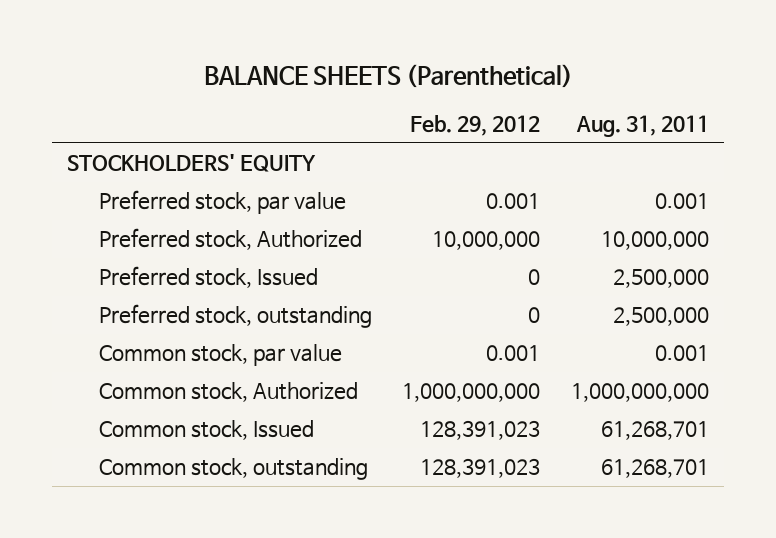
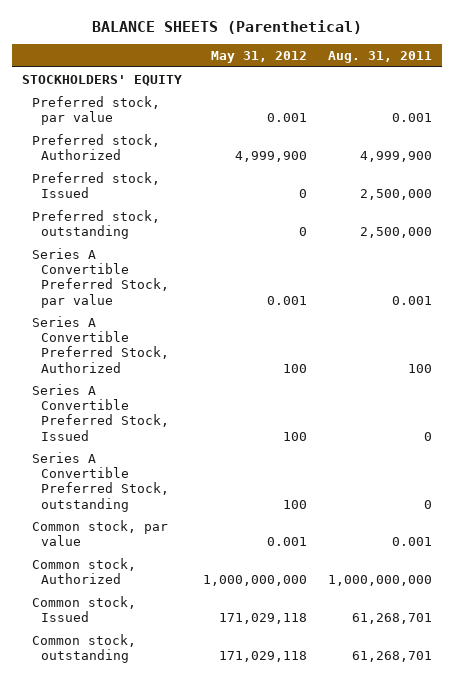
[410,115,541,137] Feb. 29, 2012 -> none
none -> [211,51,308,64] May 31, 2012
[600,231,709,251] 10,000,000 -> [360,151,433,163] 4,999,900
none -> [31,247,169,308] Series A Convertible Preferred Stock, par value
none -> [31,315,169,373] Series A Convertible Preferred Stock, Authorized
none -> [31,383,169,441] Series A Convertible Preferred Stock, Issued
none -> [31,451,169,512] Series A Convertible Preferred Stock, outstanding

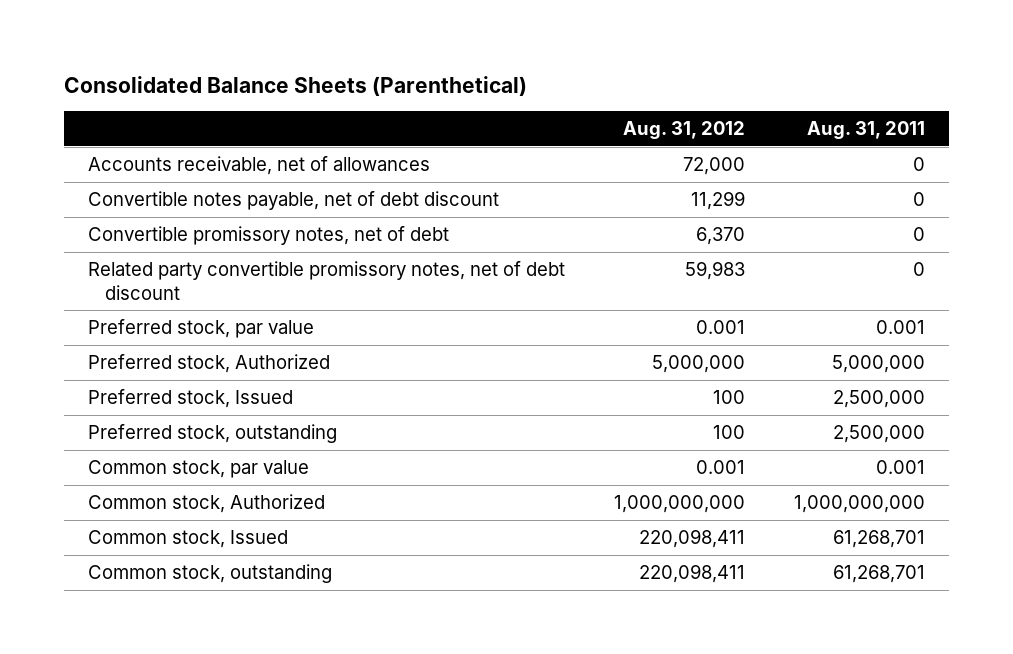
[92,19,363,34] BALANCE SHEETS (Parenthetical) -> [64,75,528,96] Consolidated Balance Sheets (Parenthetical)
[211,51,308,64] May 31, 2012 -> none
none -> [623,121,746,140] Aug. 31, 2012
[22,74,183,86] STOCKHOLDERS' EQUITY -> none
none -> [88,156,431,176] Accounts receivable, net of allowances
none -> [88,191,500,211] Convertible notes payable, net of debt discount
none -> [88,226,450,246] Convertible promissory notes, net of debt
none -> [88,261,566,300] Related party convertible promissory notes, net of debt discount
[360,151,433,163] 4,999,900 -> [831,355,925,374] 5,000,000
[31,247,169,308] Series A Convertible Preferred Stock, par value -> none
[31,315,169,373] Series A Convertible Preferred Stock, Authorized -> none
[31,383,169,441] Series A Convertible Preferred Stock, Issued -> none
[31,451,169,512] Series A Convertible Preferred Stock, outstanding -> none

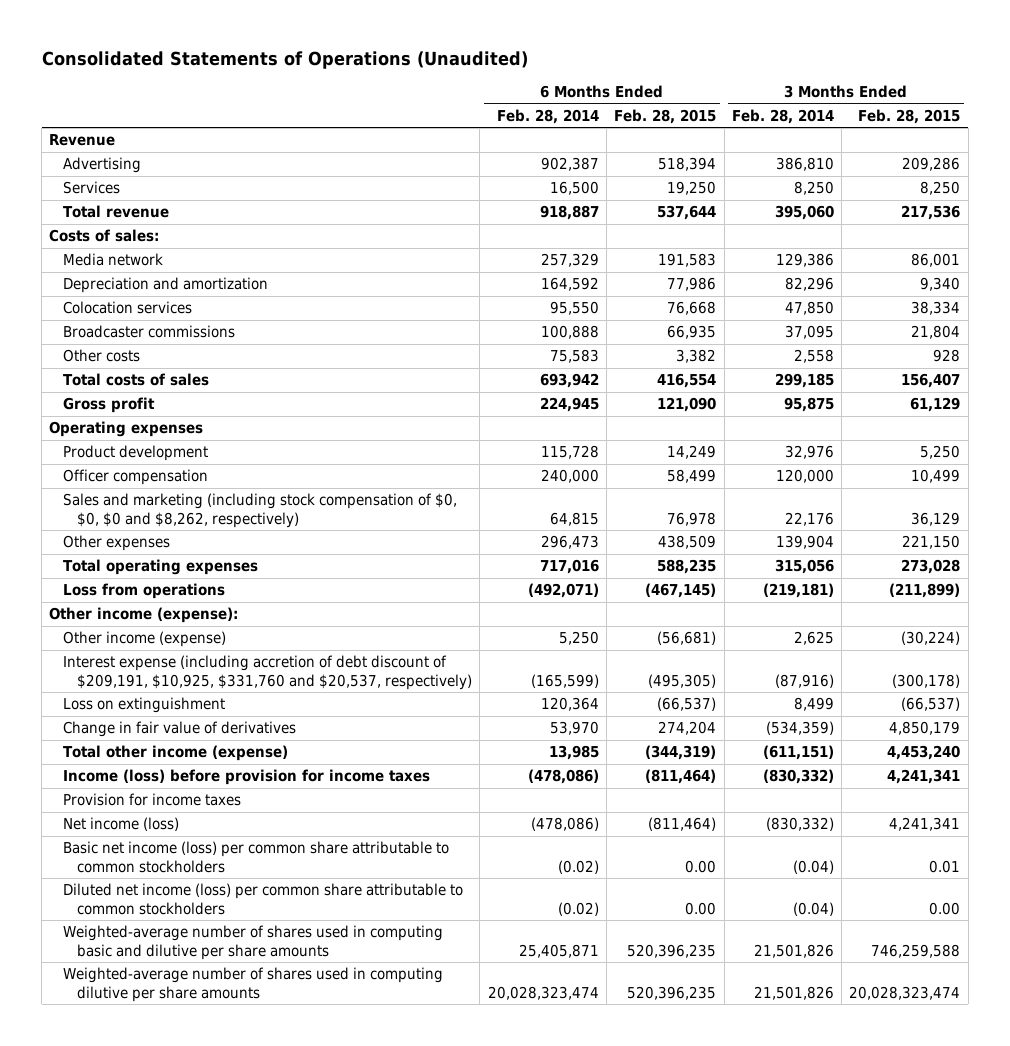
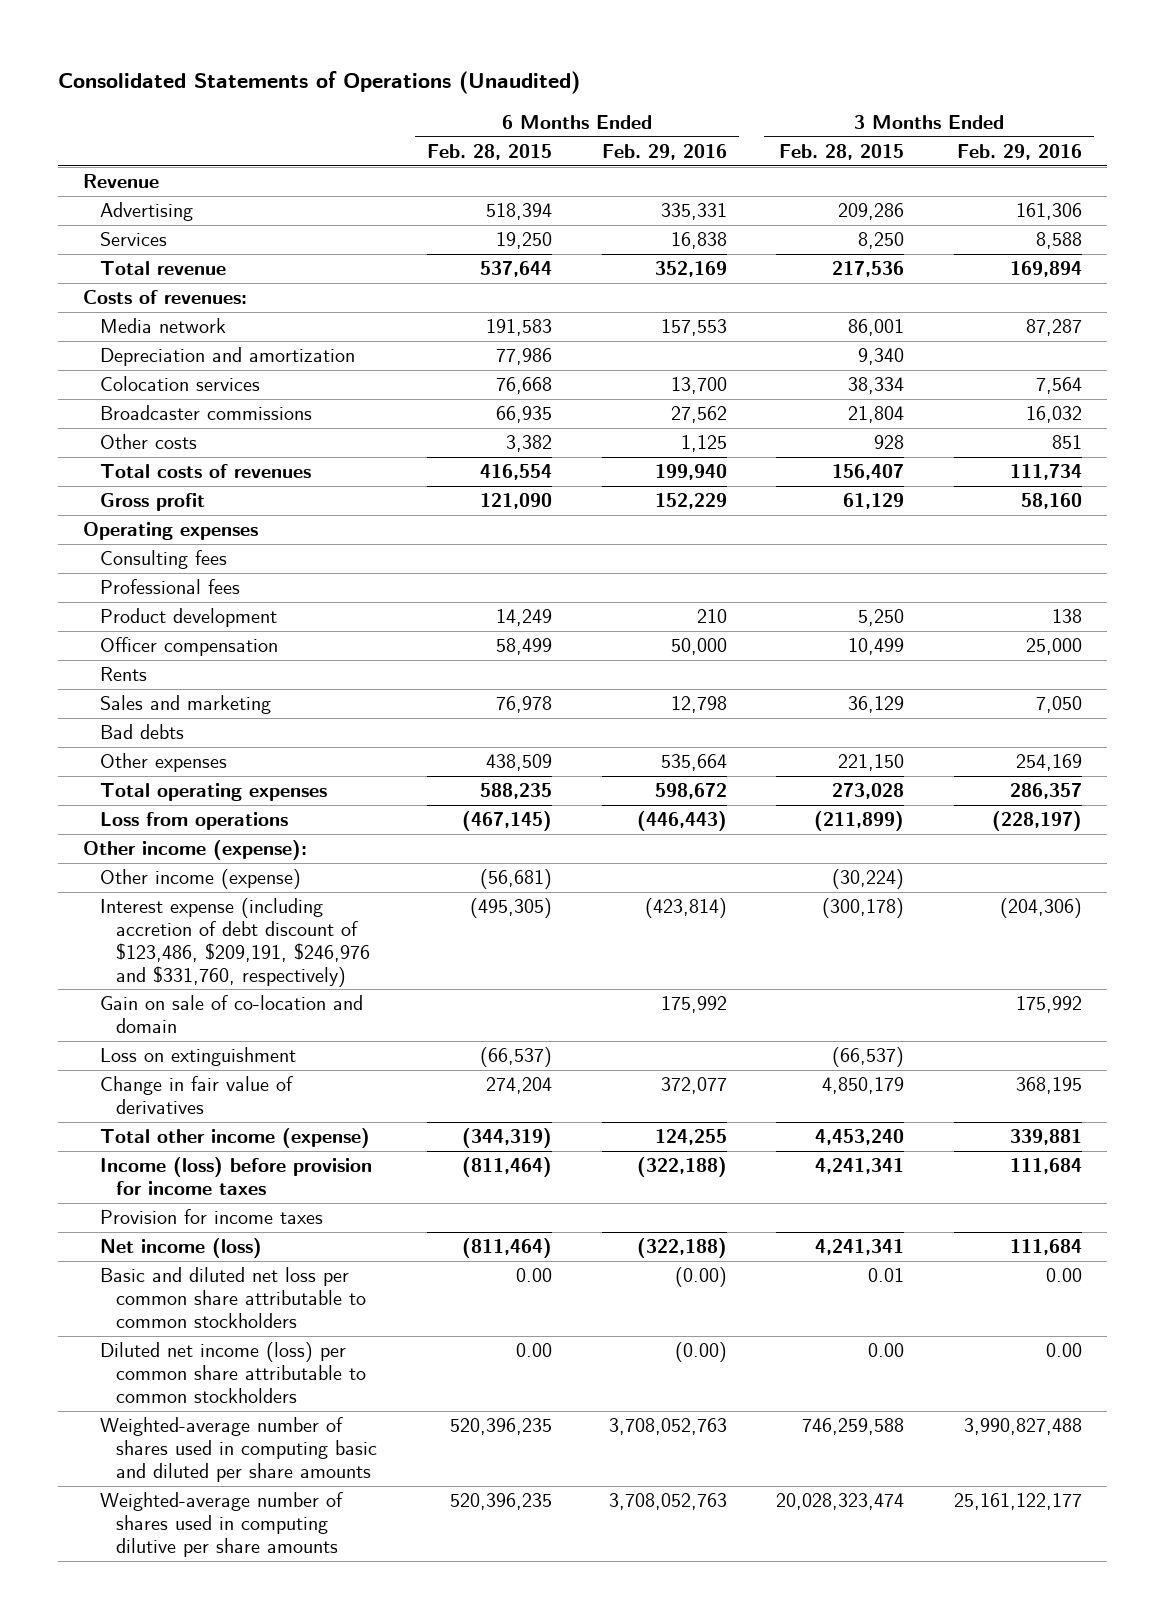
[496,109,599,125] Feb. 28, 2014 -> none
[731,109,834,125] Feb. 28, 2014 -> none
none -> [601,144,727,161] Feb. 29, 2016
none -> [957,144,1083,161] Feb. 29, 2016
[49,229,160,243] Costs of sales: -> [82,290,247,305] Costs of revenues:
[63,373,210,387] Total costs of sales -> [99,464,311,479] Total costs of revenues
none -> [99,550,227,570] Consulting fees
none -> [99,579,240,595] Professional fees
none -> [99,667,147,682] Rents
[63,493,458,529] Sales and marketing (including stock compensation of $0, $0, $0 and $8,262, respectively) -> [99,695,271,715] Sales and marketing
none -> [99,724,184,740] Bad debts
[63,655,472,691] Interest expense (including accretion of debt discount of $209,191, $10,925, $331,760 and $20,537, respectively) -> [99,898,371,987] Interest expense (including accretion of debt discount of $123,486, $209,191, $246,976 and $331,760, respectively)
none -> [99,995,363,1034] Gain on sale of co-location and domain
[63,841,450,874] Basic net income (loss) per common share attributable to common stockholders -> [99,1267,367,1328] Basic and diluted net loss per common share attributable to common stockholders
[63,925,444,961] Weighted-average number of shares used in computing basic and dilutive per share amounts -> [99,1417,378,1482] Weighted-average number of shares used in computing basic and diluted per share amounts

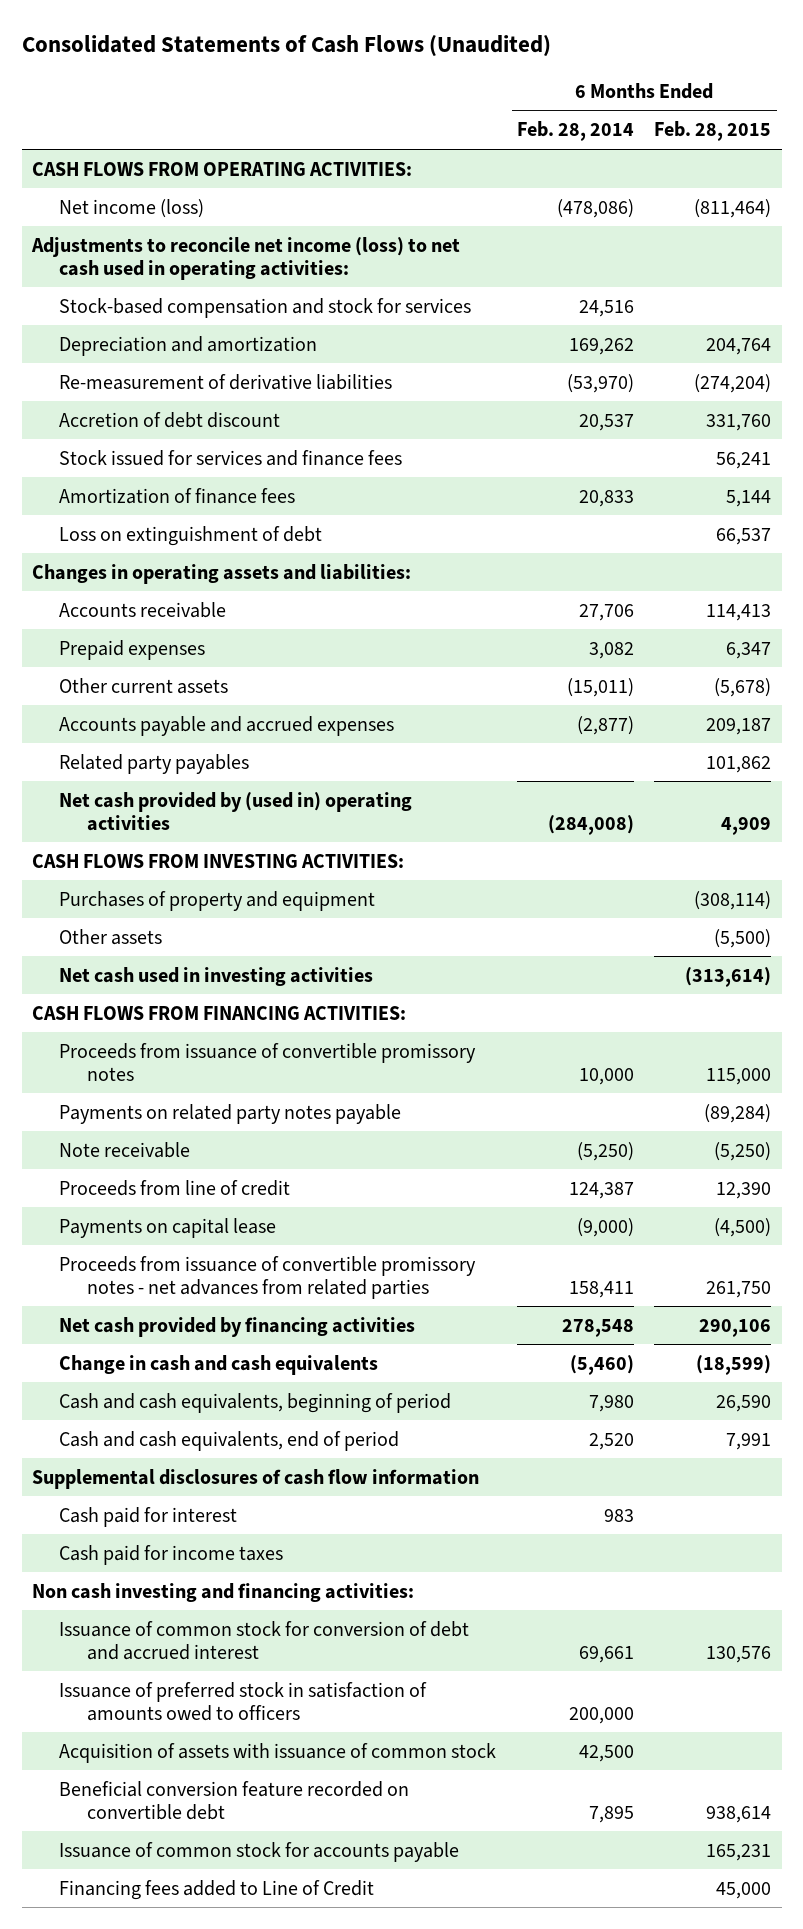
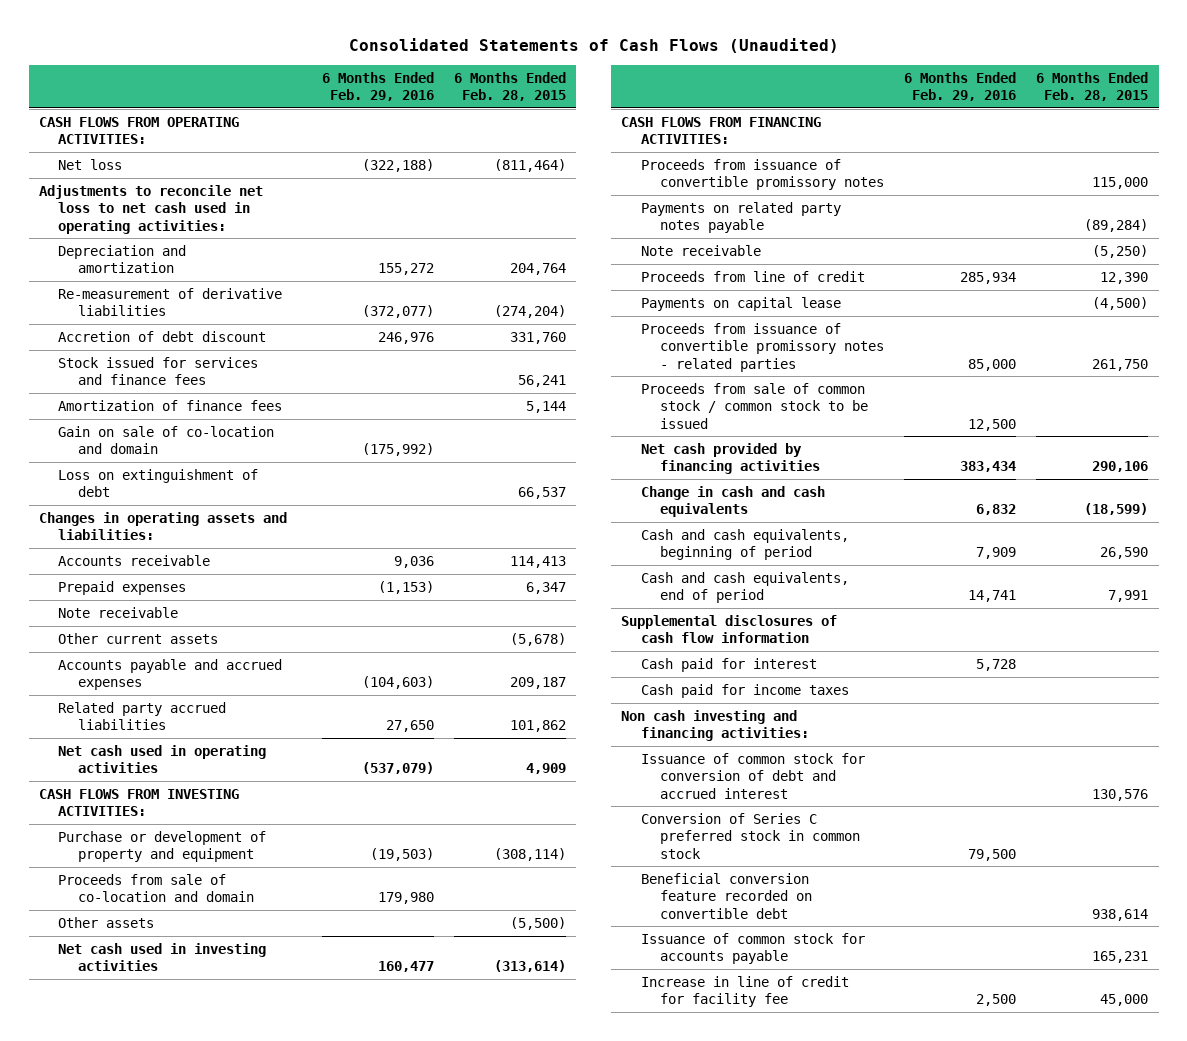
[516,121,634,142] Feb. 28, 2014 -> none
none -> [321,71,434,101] 6 Months Ended Feb. 29, 2016
[59,297,472,318] Stock-based compensation and stock for services -> none
[59,198,205,218] Net income (loss) -> [58,159,123,171] Net loss
[30,236,460,280] Adjustments to reconcile net income (loss) to net cash used in operating activities: -> [38,185,263,234] Adjustments to reconcile net loss to net cash used in operating activities:
none -> [58,426,275,455] Gain on sale of co-location and domain
none -> [58,607,179,619] Note receivable
[59,753,250,774] Related party payables -> [58,702,227,731] Related party accrued liabilities
[59,791,413,831] Net cash provided by (used in) operating activities -> [58,745,267,774] Net cash used in operating activities
[59,890,376,911] Purchases of property and equipment -> [58,831,267,863] Purchase or development of property and equipment
none -> [58,874,254,903] Proceeds from sale of co-location and domain
[59,1255,477,1299] Proceeds from issuance of convertible promissory notes - net advances from related parties -> [640,323,885,372] Proceeds from issuance of convertible promissory notes - related parties
none -> [640,383,869,429] Proceeds from sale of common stock / common stock to be issued
[59,1681,428,1721] Issuance of preferred stock in satisfaction of amounts owed to officers -> none
[59,1742,497,1763] Acquisition of assets with issuance of common stock -> none
none -> [640,813,861,859] Conversion of Series C preferred stock in common stock
[59,1879,375,1900] Financing fees added to Line of Credit -> none
none -> [640,976,849,1008] Increase in line of credit for facility fee

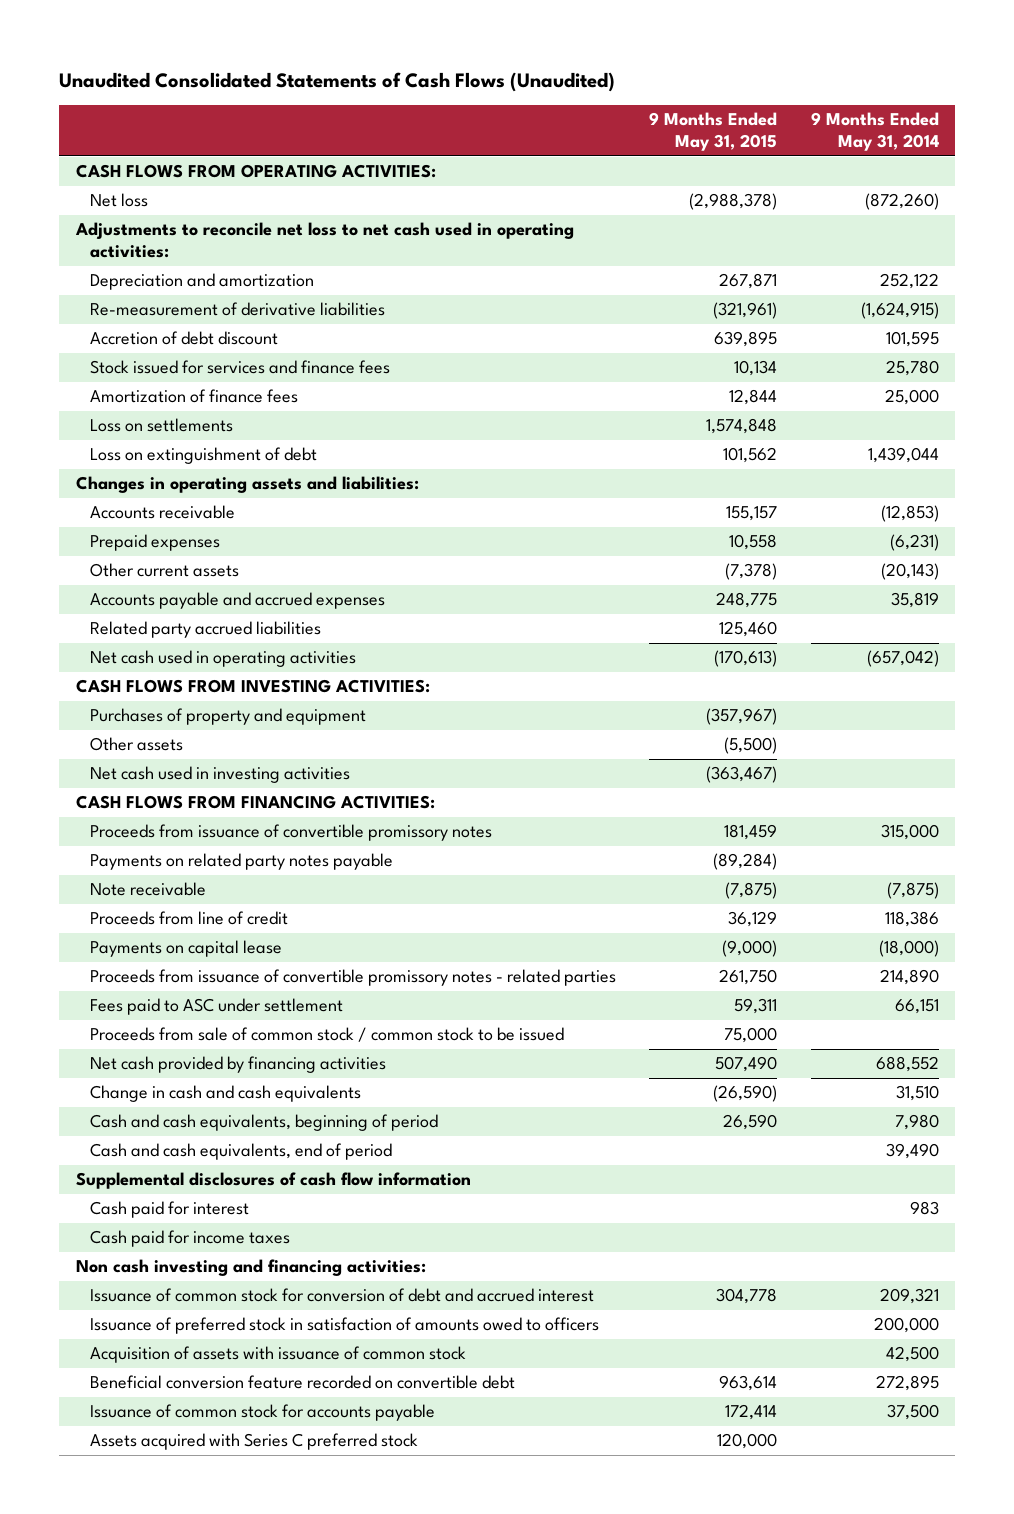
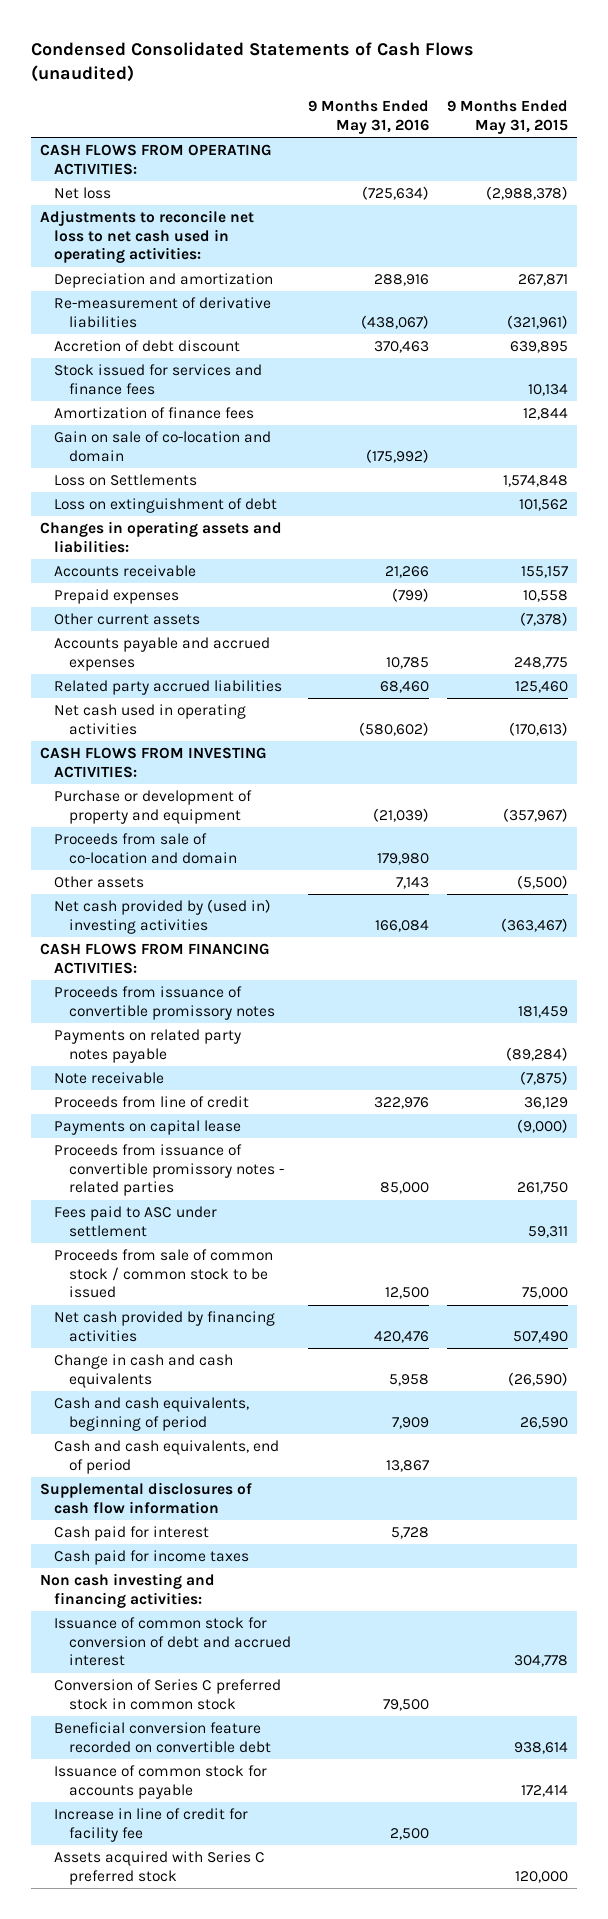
[59,71,616,92] Unaudited Consolidated Statements of Cash Flows (Unaudited) -> [30,41,474,82] Condensed Consolidated Statements of Cash Flows (unaudited)
[810,112,939,152] 9 Months Ended May 31, 2014 -> none
none -> [308,100,430,135] 9 Months Ended May 31, 2016
none -> [54,431,272,462] Gain on sale of co-location and domain
[90,418,234,433] Loss on settlements -> [54,474,198,487] Loss on Settlements
[90,708,367,726] Purchases of property and equipment -> [54,790,253,824] Purchase or development of property and equipment
none -> [54,833,237,864] Proceeds from sale of co-location and domain
[90,766,351,784] Net cash used in investing activities -> [54,899,272,934] Net cash provided by (used in) investing activities
[90,1317,600,1335] Issuance of preferred stock in satisfaction of amounts owed to officers -> none
[90,1346,467,1364] Acquisition of assets with issuance of common stock -> none
none -> [54,1679,282,1710] Conversion of Series C preferred stock in common stock
[719,1375,778,1392] 963,614 -> [514,1741,569,1754] 938,614
none -> [54,1808,249,1842] Increase in line of credit for facility fee

